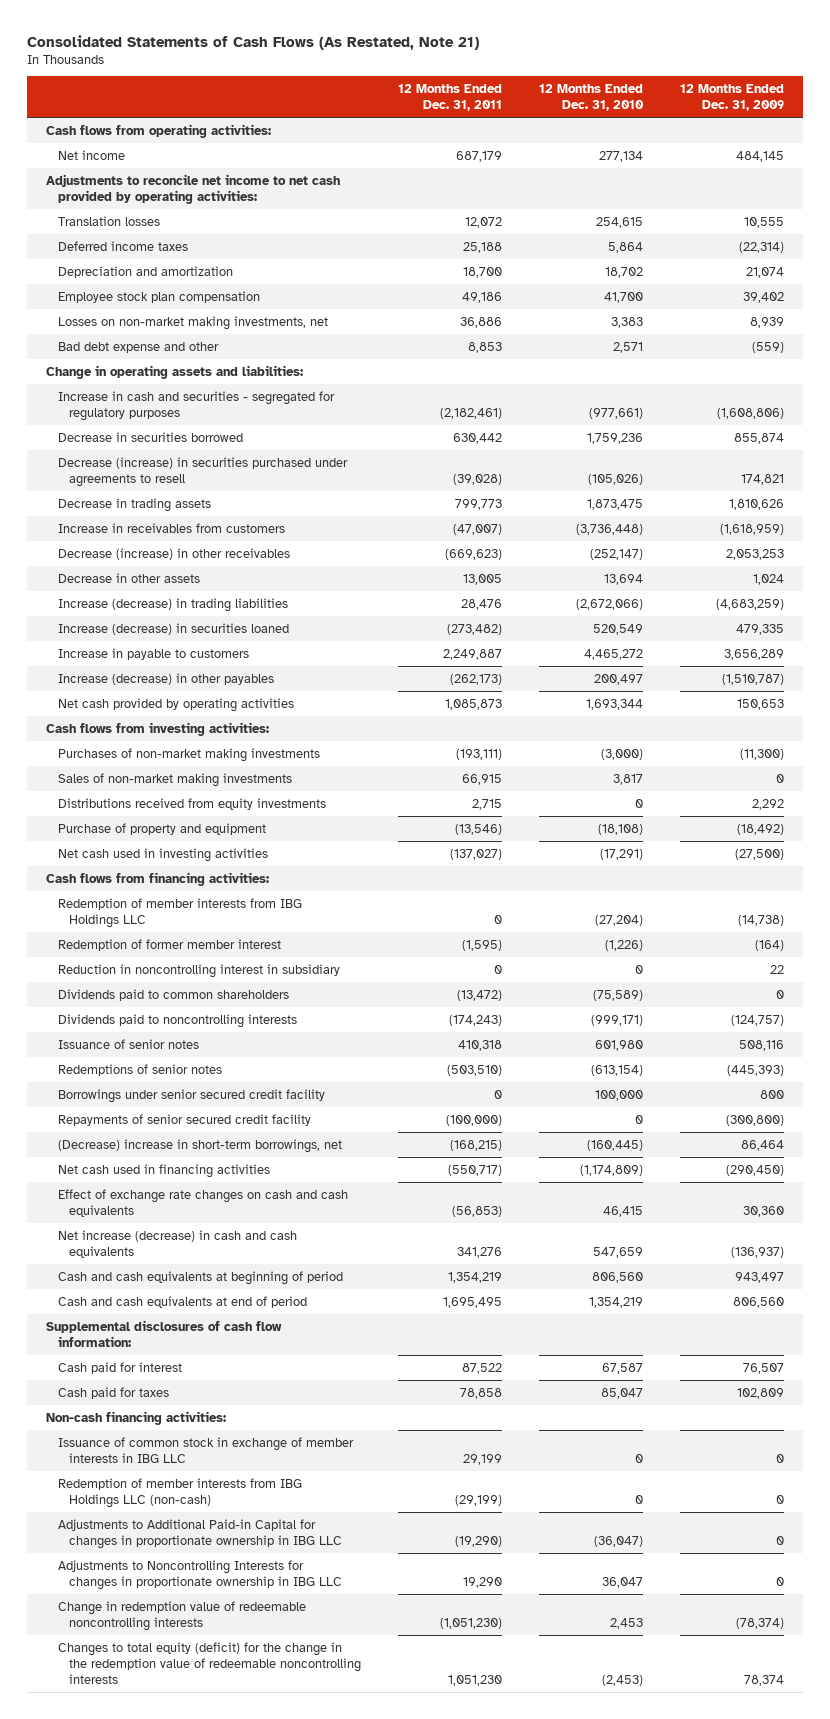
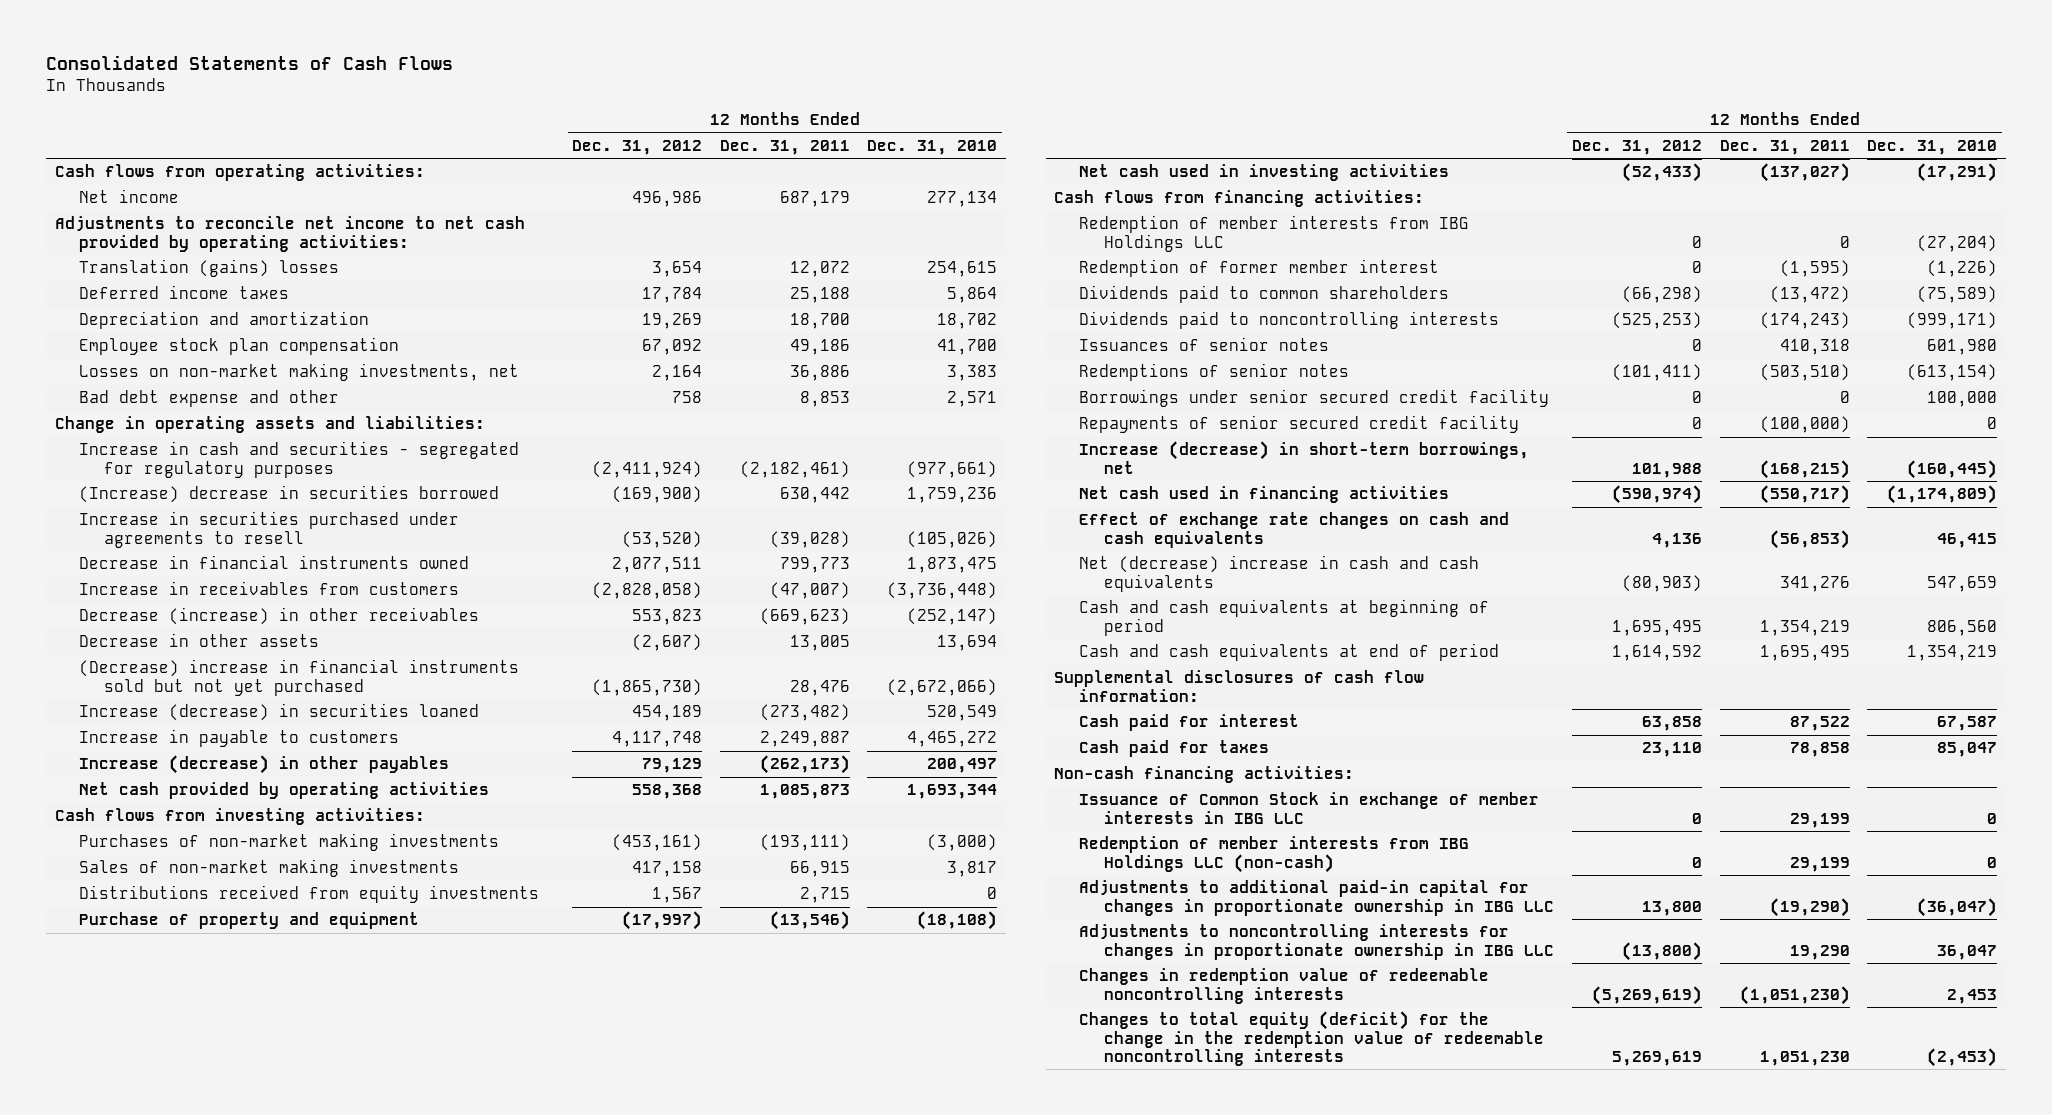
[27,34,480,50] Consolidated Statements of Cash Flows (As Restated, Note 21) -> [45,55,453,71] Consolidated Statements of Cash Flows
[680,83,785,111] 12 Months Ended Dec. 31, 2009 -> none
none -> [572,139,703,155] Dec. 31, 2012
[57,215,160,226] Translation losses -> [79,259,340,278] Translation (gains) losses
[57,431,243,442] Decrease in securities borrowed -> [79,485,500,504] (Increase) decrease in securities borrowed
[57,456,348,487] Decrease (increase) in securities purchased under agreements to resell -> [79,511,460,548] Increase in securities purchased under agreements to resell
[57,497,211,512] Decrease in trading assets -> [79,555,470,570] Decrease in financial instruments owned
[57,597,288,612] Increase (decrease) in trading liabilities -> [79,659,520,696] (Decrease) increase in financial instruments sold but not yet purchased
[57,963,340,978] Reduction in noncontrolling interest in subsidiary -> none
[57,1038,199,1049] Issuance of senior notes -> [1079,337,1330,352] Issuances of senior notes
[57,1138,342,1153] (Decrease) increase in short-term borrowings, net -> [1079,441,1530,474] Increase (decrease) in short-term borrowings, net
[57,1229,297,1258] Net increase (decrease) in cash and cash equivalents -> [1079,555,1480,592] Net (decrease) increase in cash and cash equivalents
[57,1436,354,1463] Issuance of common stock in exchange of member interests in IBG LLC -> [1079,792,1540,824] Issuance of Common Stock in exchange of member interests in IBG LLC
[455,1494,503,1506] (29,199) -> [1789,856,1850,872] 29,199
[57,1518,343,1549] Adjustments to Additional Paid-in Capital for changes in proportionate ownership in IBG LLC -> [1079,880,1555,916] Adjustments to additional paid-in capital for changes in proportionate ownership in IBG LLC
[57,1559,343,1590] Adjustments to Noncontrolling Interests for changes in proportionate ownership in IBG LLC -> [1079,924,1555,960] Adjustments to noncontrolling interests for changes in proportionate ownership in IBG LLC
[57,1600,306,1631] Change in redemption value of redeemable noncontrolling interests -> [1079,968,1490,1004] Changes in redemption value of redeemable noncontrolling interests

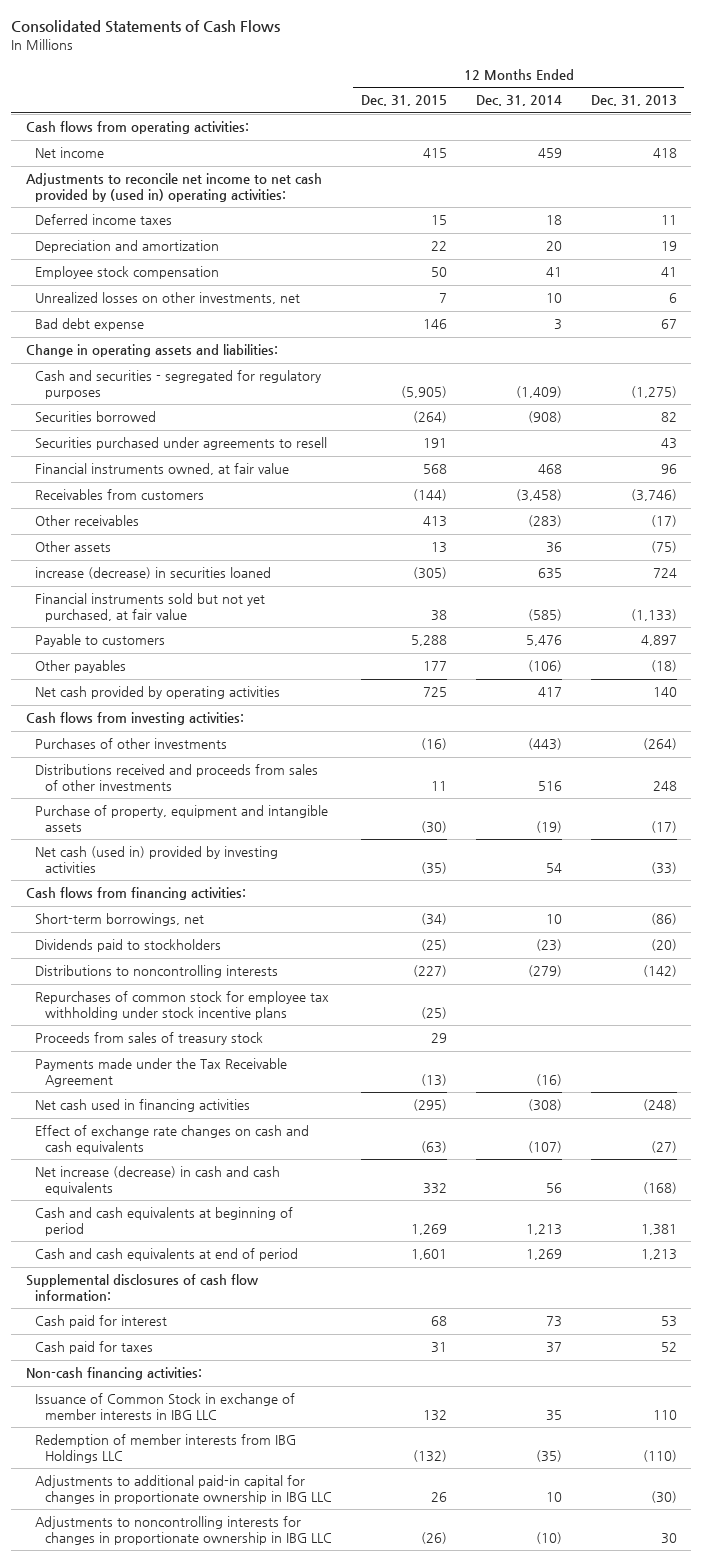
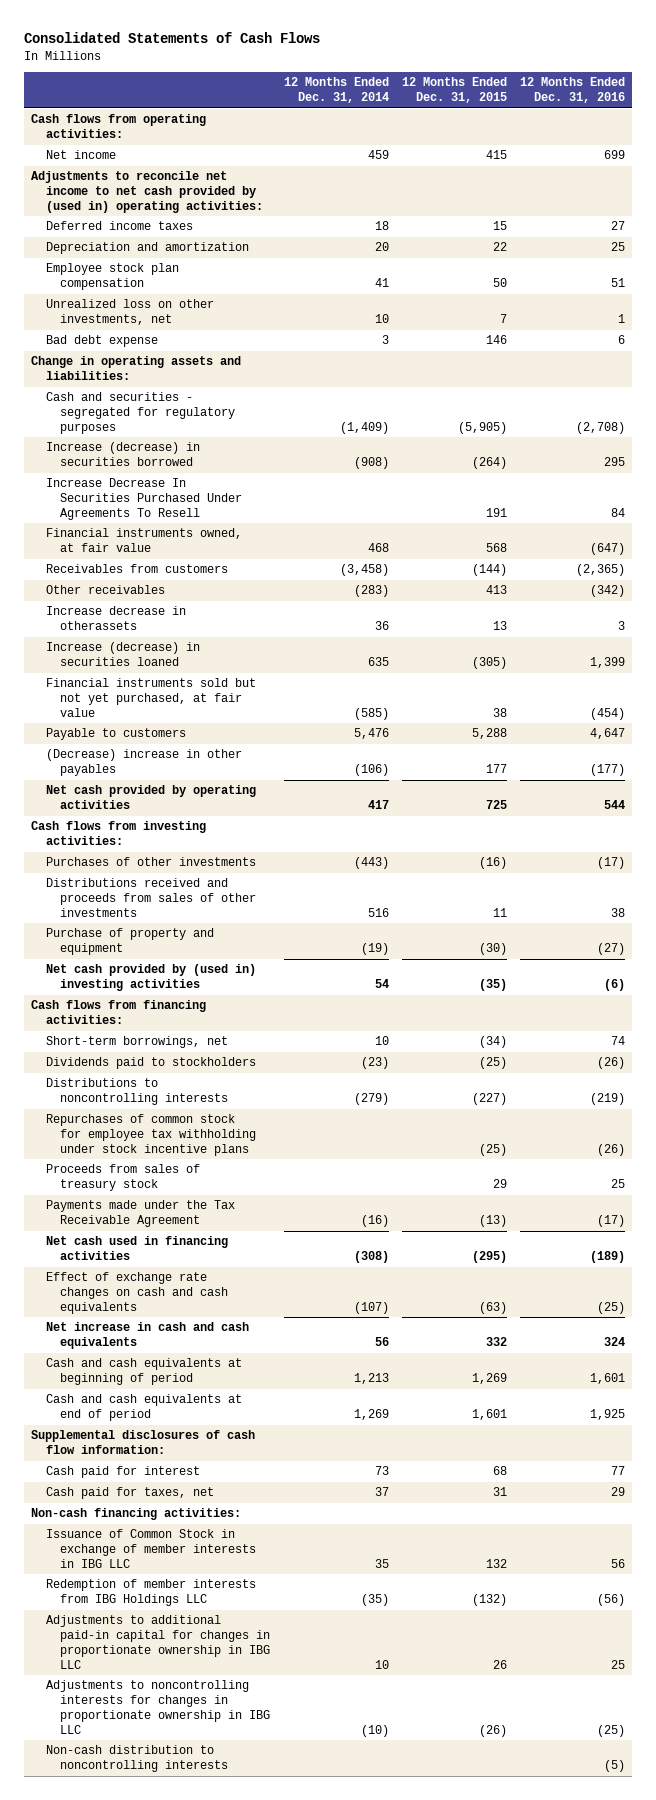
[590,95,677,107] Dec. 31, 2013 -> none
none -> [520,77,626,104] 12 Months Ended Dec. 31, 2016
[35,266,220,280] Employee stock compensation -> [45,263,179,291] Employee stock plan compensation
[35,292,301,305] Unrealized losses on other investments, net -> [45,299,214,326] Unrealized loss on other investments, net
[35,411,157,423] Securities borrowed -> [45,442,200,467] Increase (decrease) in securities borrowed
[35,437,328,451] Securities purchased under agreements to resell -> [45,478,243,521] Increase Decrease In Securities Purchased Under Agreements To Resell
[35,541,112,553] Other assets -> [45,606,186,631] Increase decrease in otherassets
[35,567,272,580] increase (decrease) in securities loaned -> [45,642,200,667] Increase (decrease) in securities loaned
[35,660,127,674] Other payables -> [45,749,242,777] (Decrease) increase in other payables
[35,805,329,832] Purchase of property, equipment and intangible assets -> [45,928,214,956] Purchase of property and equipment
[35,846,279,873] Net cash (used in) provided by investing activities -> [45,964,256,992] Net cash provided by (used in) investing activities
[35,1166,281,1195] Net increase (decrease) in cash and cash equivalents -> [45,1322,249,1350] Net increase in cash and cash equivalents
[35,1341,154,1355] Cash paid for taxes -> [45,1487,214,1500] Cash paid for taxes, net
none -> [45,1745,229,1773] Non-cash distribution to noncontrolling interests

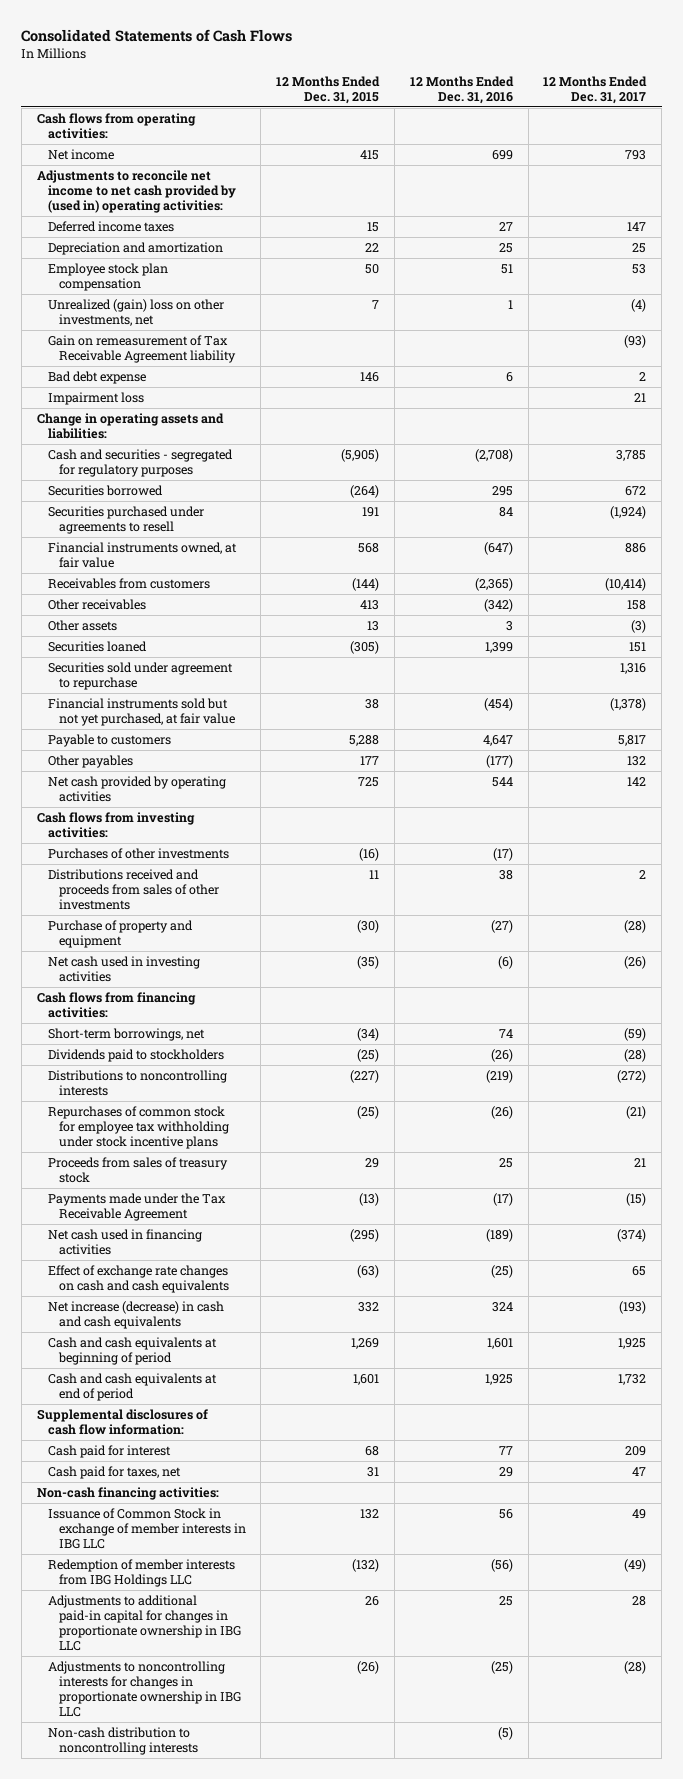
[283,77,389,104] 12 Months Ended Dec. 31, 2014 -> none
none -> [543,75,648,104] 12 Months Ended Dec. 31, 2017
[45,299,214,326] Unrealized loss on other investments, net -> [47,299,224,327] Unrealized (gain) loss on other investments, net
none -> [47,335,236,364] Gain on remeasurement of Tax Receivable Agreement liability
none -> [47,392,144,406] Impairment loss
[45,442,200,467] Increase (decrease) in securities borrowed -> [47,485,163,497] Securities borrowed
[45,478,243,521] Increase Decrease In Securities Purchased Under Agreements To Resell -> [47,506,204,535] Securities purchased under agreements to resell
[45,606,186,631] Increase decrease in otherassets -> [47,620,117,632] Other assets
[45,642,200,667] Increase (decrease) in securities loaned -> [47,641,147,653] Securities loaned
none -> [47,662,233,691] Securities sold under agreement to repurchase
[45,749,242,777] (Decrease) increase in other payables -> [47,755,133,769] Other payables
[45,964,256,992] Net cash provided by (used in) investing activities -> [47,956,200,983] Net cash used in investing activities
[45,1322,249,1350] Net increase in cash and cash equivalents -> [47,1301,224,1330] Net increase (decrease) in cash and cash equivalents

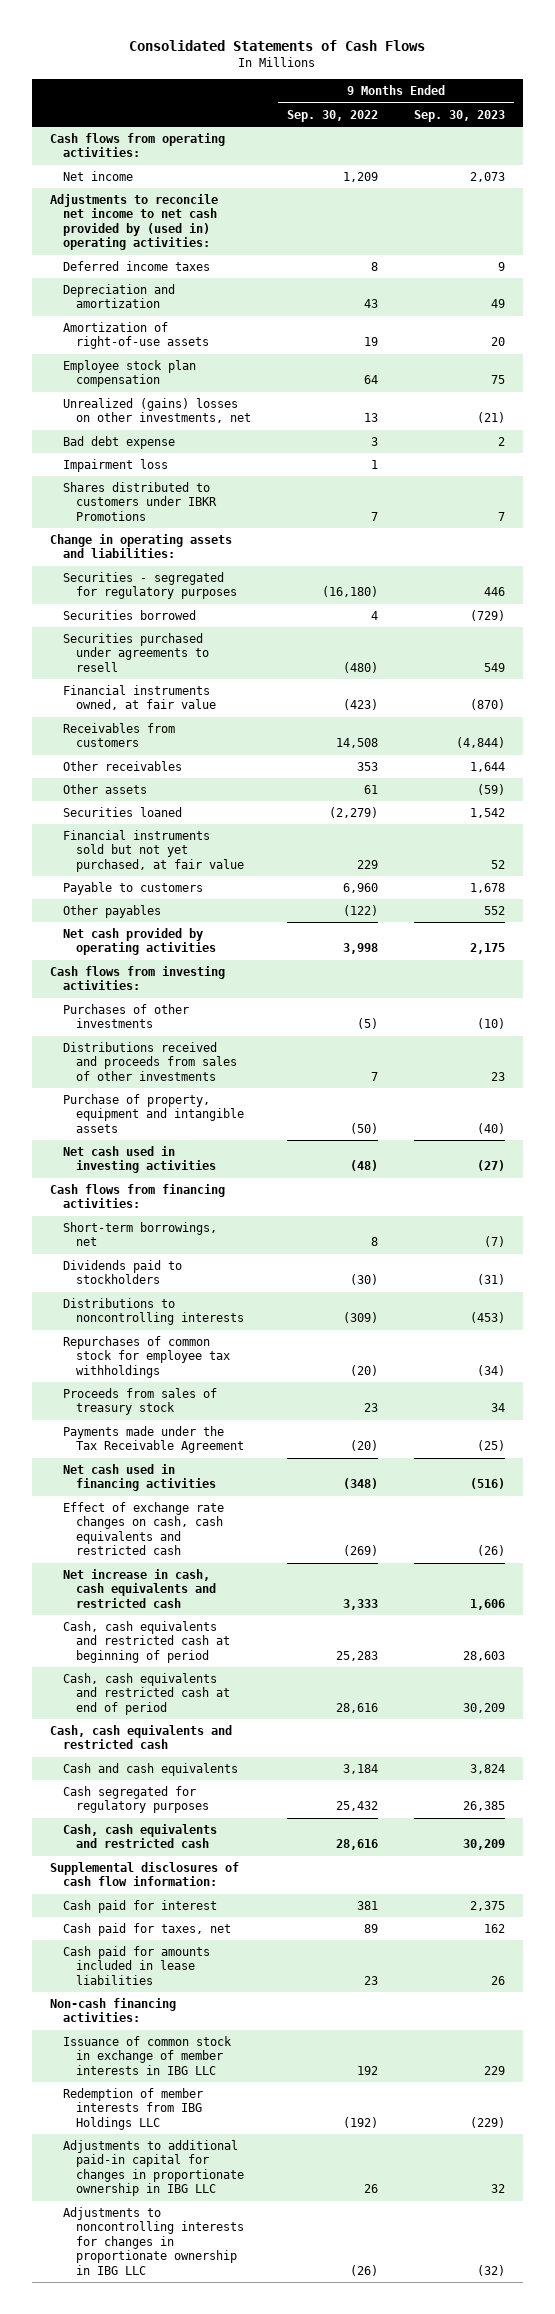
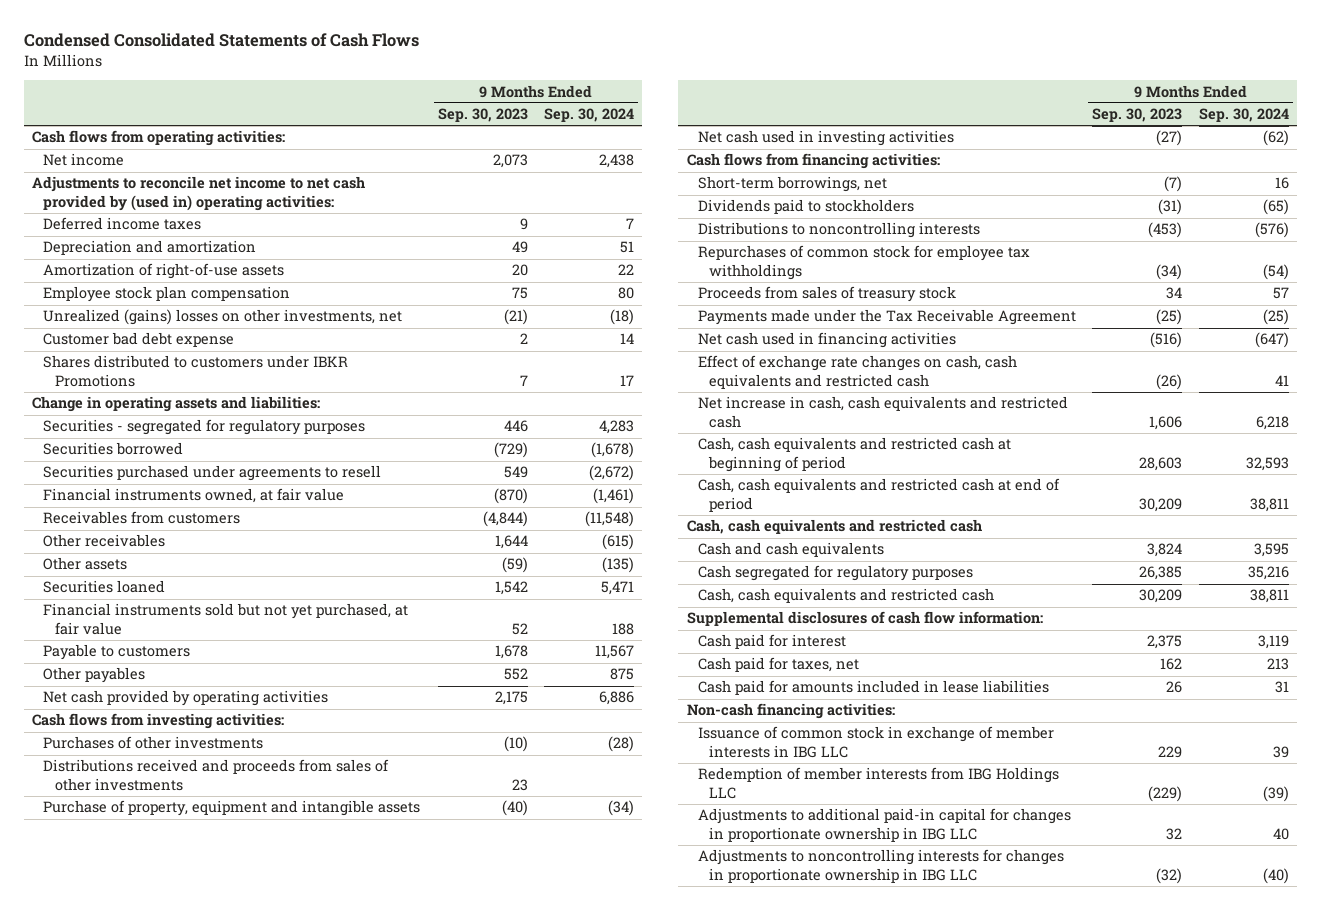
[129,39,426,51] Consolidated Statements of Cash Flows -> [23,33,419,48] Condensed Consolidated Statements of Cash Flows
[287,109,379,122] Sep. 30, 2022 -> none
none -> [544,108,635,123] Sep. 30, 2024
[63,459,169,473] Impairment loss -> none
[63,436,176,450] Bad debt expense -> [43,332,235,348] Customer bad debt expense

